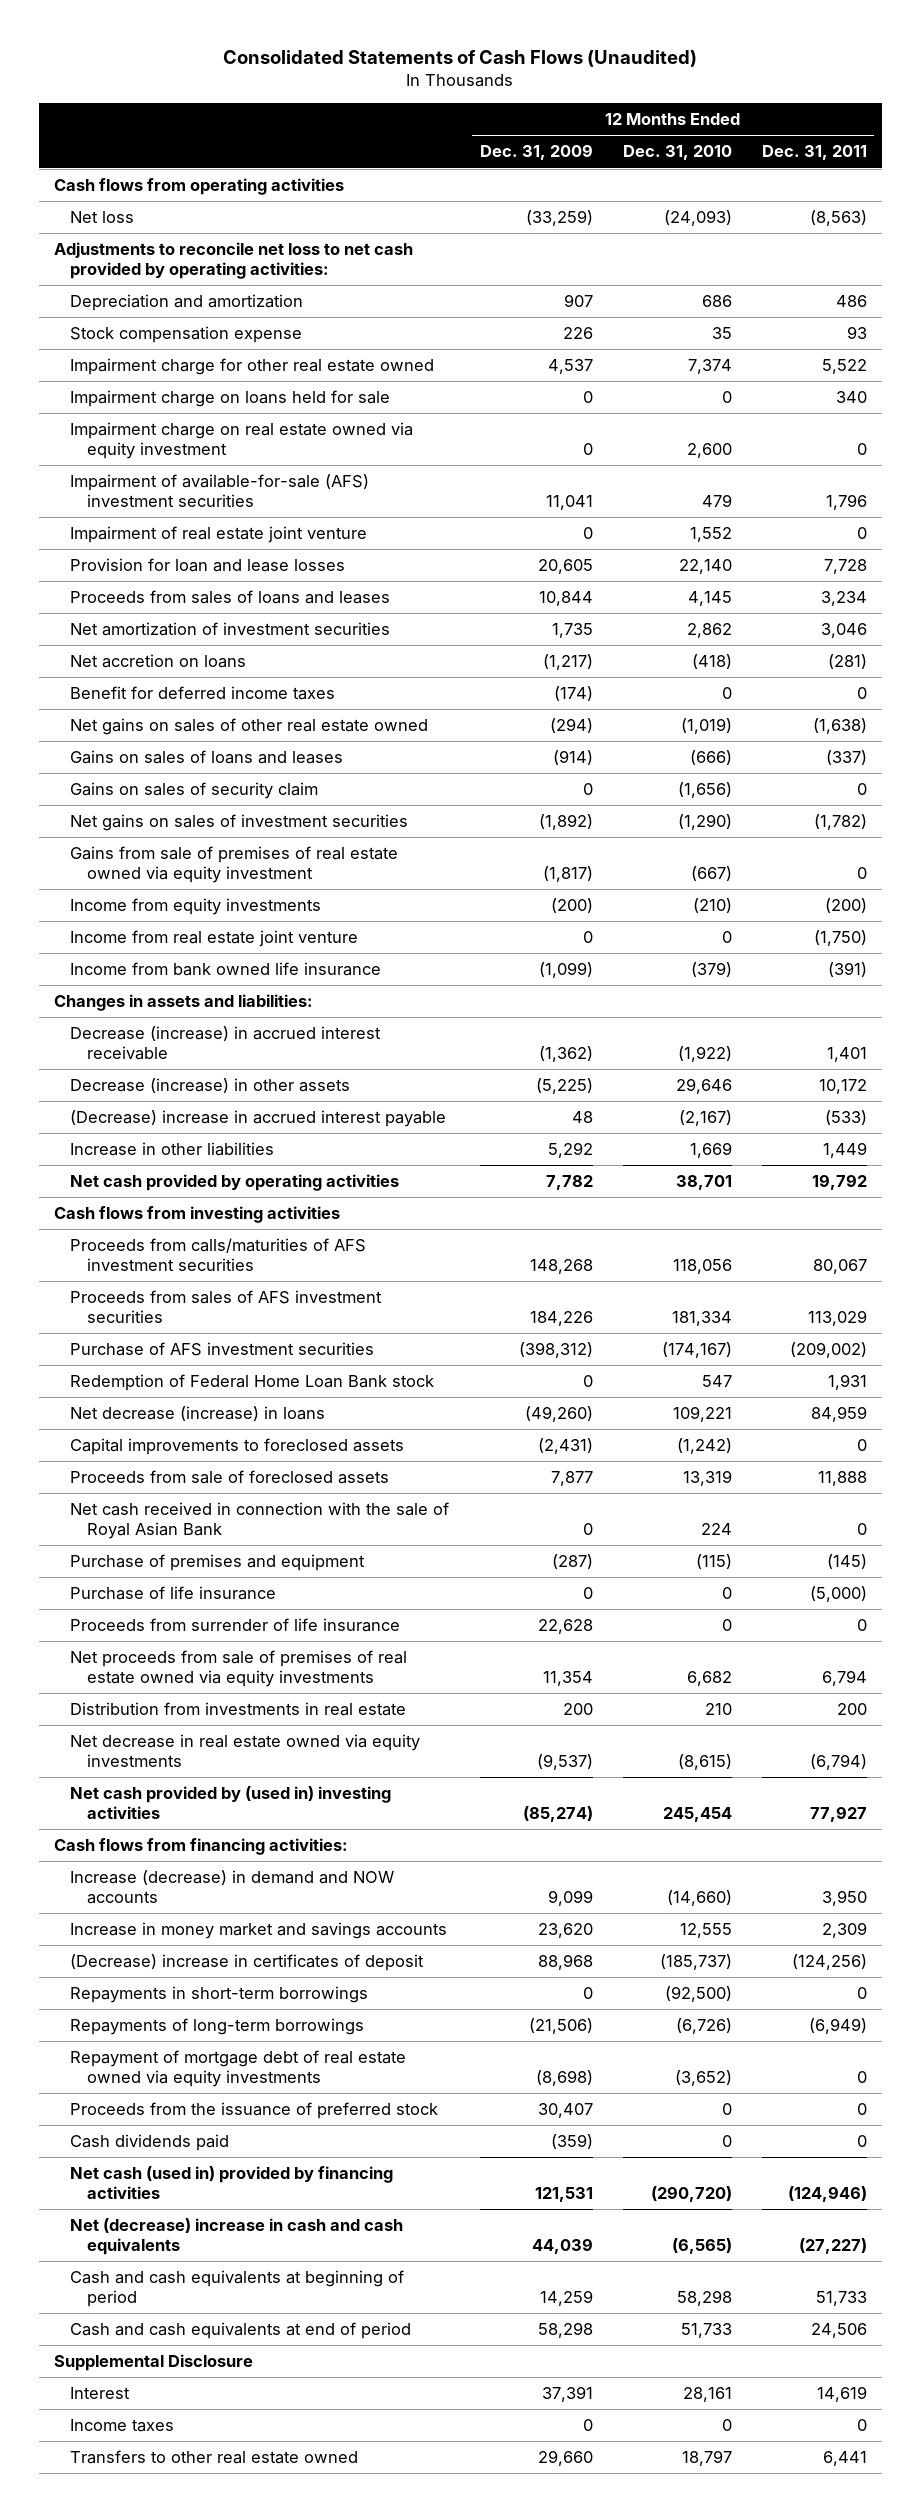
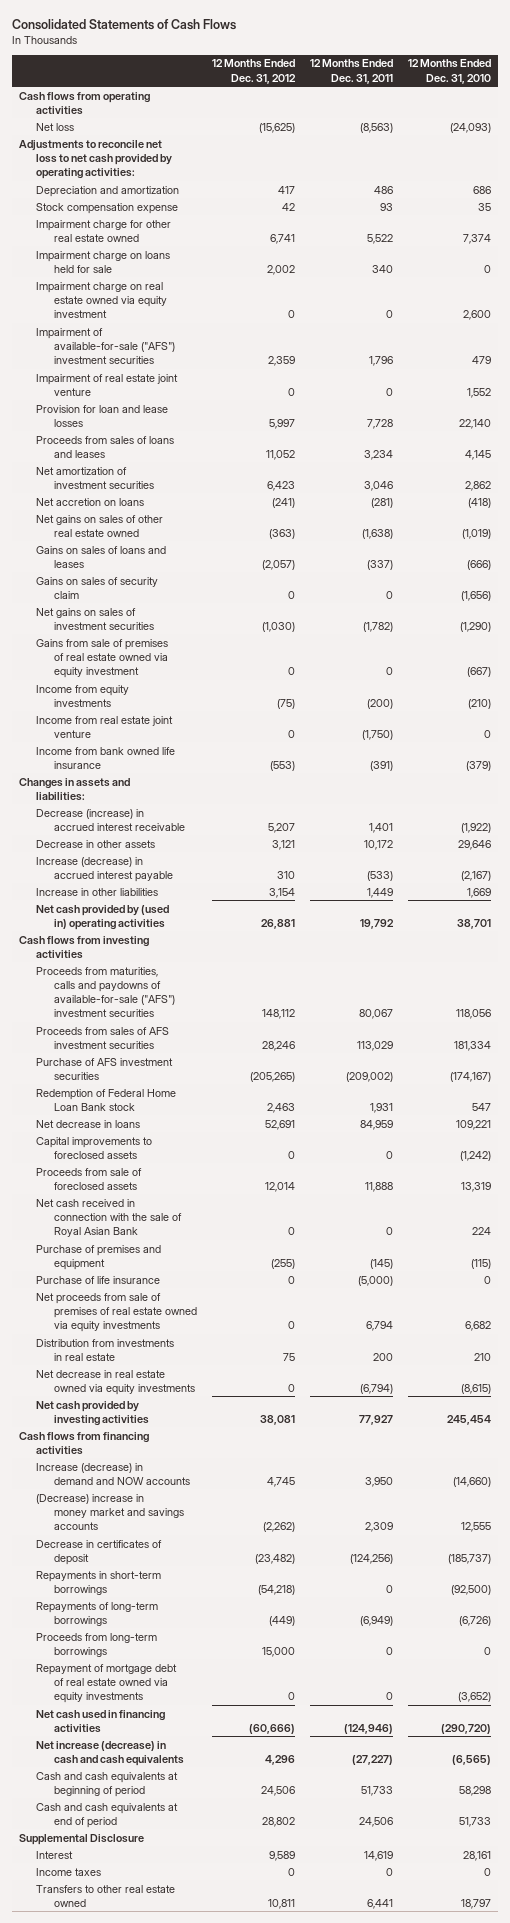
[223,50,698,68] Consolidated Statements of Cash Flows (Unaudited) -> [11,18,236,30] Consolidated Statements of Cash Flows
[479,144,593,161] Dec. 31, 2009 -> none
none -> [211,59,296,84] 12 Months Ended Dec. 31, 2012
[70,474,370,507] Impairment of available-for-sale (AFS) investment securities -> [36,327,175,365] Impairment of available-for-sale ("AFS") investment securities
[70,686,336,701] Benefit for deferred income taxes -> none
[70,1078,351,1094] Decrease (increase) in other assets -> [36,839,156,848] Decrease in other assets
[70,1110,447,1128] (Decrease) increase in accrued interest payable -> [36,856,173,882] Increase (decrease) in accrued interest payable
[70,1174,400,1192] Net cash provided by operating activities -> [36,904,170,930] Net cash provided by (used in) operating activities
[70,1238,367,1271] Proceeds from calls/maturities of AFS investment securities -> [36,966,175,1018] Proceeds from maturities, calls and paydowns of available-for-sale ("AFS") investment securities
[70,1406,326,1422] Net decrease (increase) in loans -> [36,1119,141,1128] Net decrease in loans
[70,1618,401,1633] Proceeds from surrender of life insurance -> none
[70,1786,392,1819] Net cash provided by (used in) investing activities -> [36,1400,149,1426] Net cash provided by investing activities
[54,1838,349,1856] Cash flows from financing activities: -> [19,1431,150,1455] Cash flows from financing activities
[70,1922,448,1940] Increase in money market and savings accounts -> [36,1493,184,1531] (Decrease) increase in money market and savings accounts
[70,1954,425,1972] (Decrease) increase in certificates of deposit -> [36,1539,163,1565] Decrease in certificates of deposit
none -> [36,1632,158,1657] Proceeds from long-term borrowings
[70,2102,439,2120] Proceeds from the issuance of preferred stock -> none
[70,2134,230,2152] Cash dividends paid -> none
[70,2166,394,2199] Net cash (used in) provided by financing activities -> [36,1709,166,1733] Net cash used in financing activities
[70,2218,404,2255] Net (decrease) increase in cash and cash equivalents -> [36,1740,184,1766] Net increase (decrease) in cash and cash equivalents

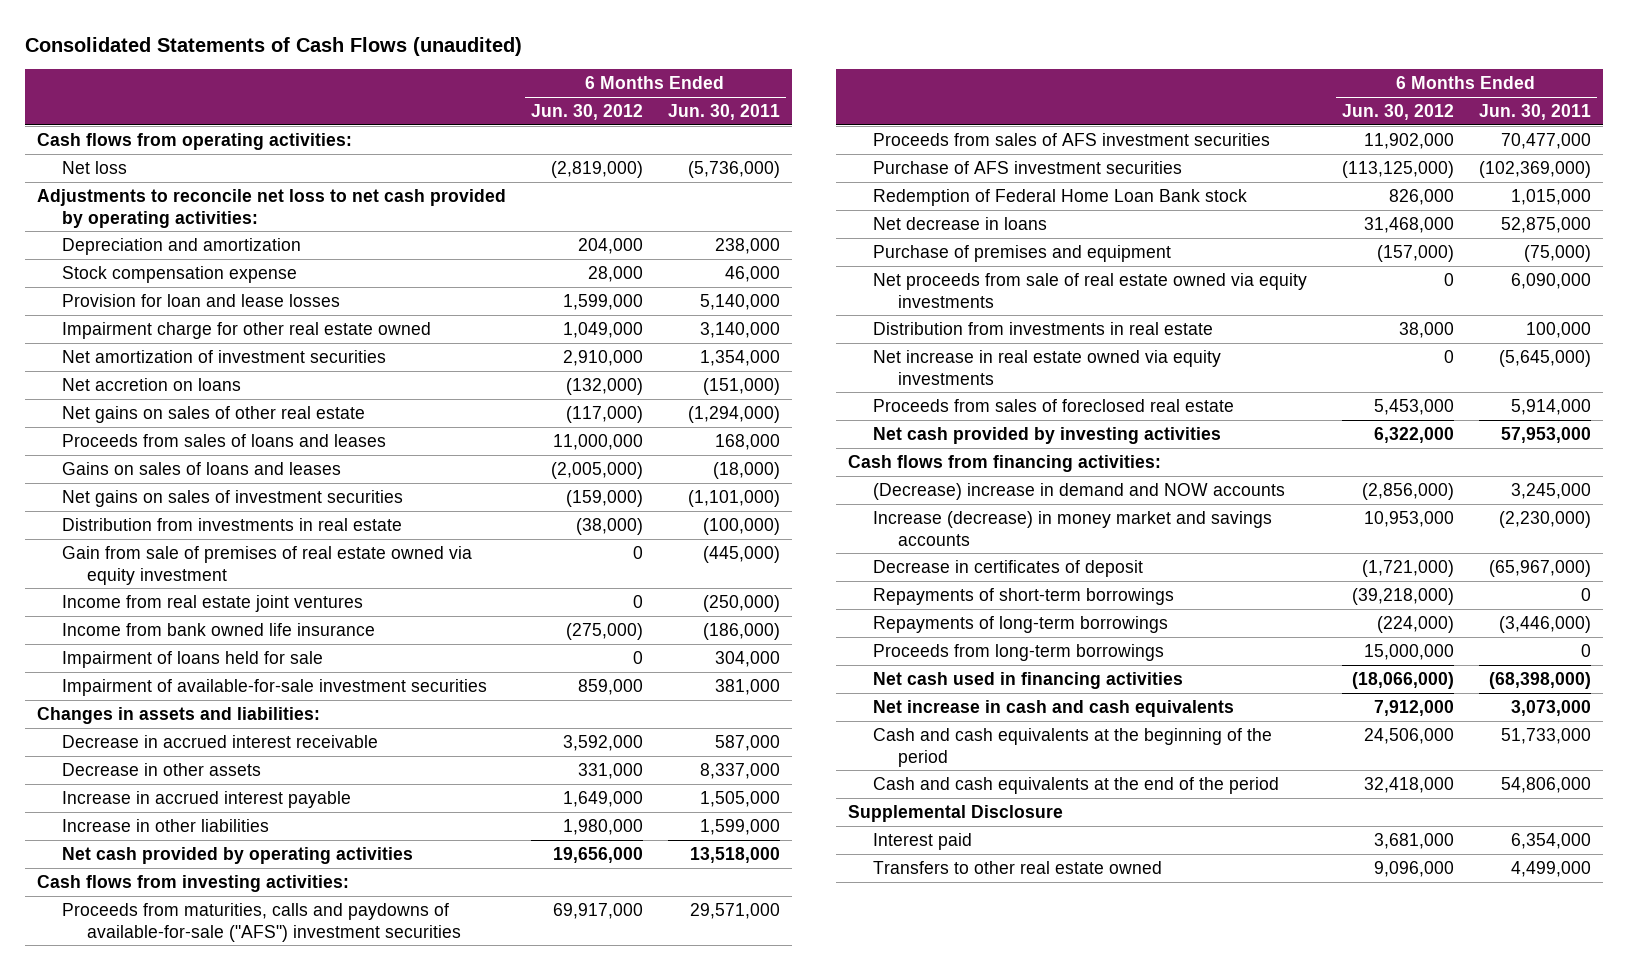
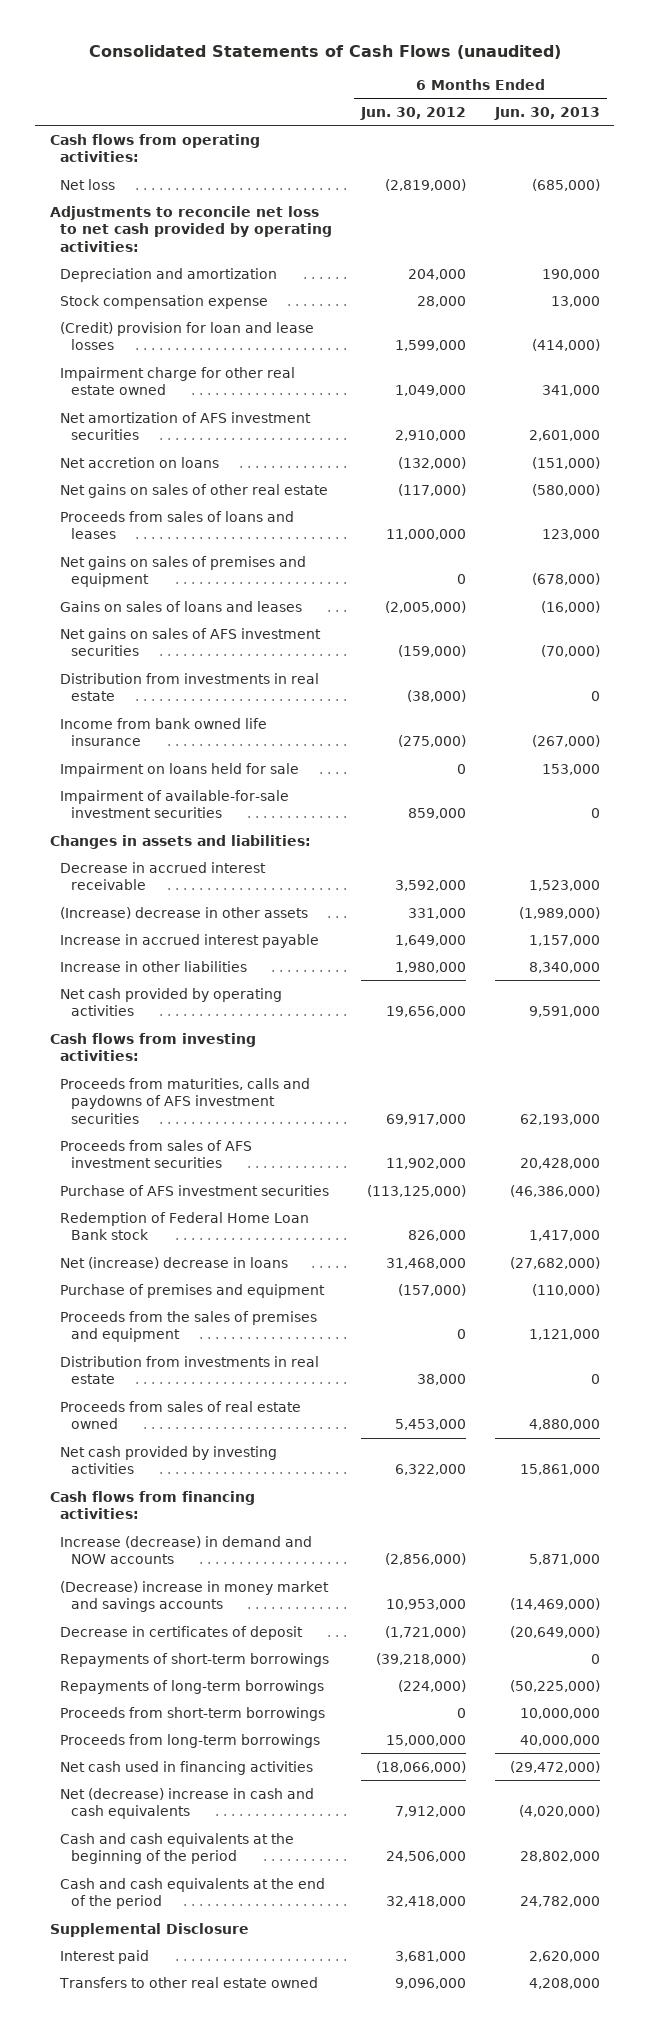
[667,103,780,120] Jun. 30, 2011 -> none
none -> [494,106,601,120] Jun. 30, 2013
[61,293,340,307] Provision for loan and lease losses -> [60,321,315,351] (Credit) provision for loan and lease losses
[61,349,386,363] Net amortization of investment securities -> [60,411,312,441] Net amortization of AFS investment securities
none -> [60,555,307,588] Net gains on sales of premises and equipment
[61,489,403,507] Net gains on sales of investment securities -> [60,627,322,657] Net gains on sales of AFS investment securities
[61,545,472,585] Gain from sale of premises of real estate owned via equity investment -> none
[61,594,363,612] Income from real estate joint ventures -> none
[61,650,323,668] Impairment of loans held for sale -> [60,762,300,777] Impairment on loans held for sale
[61,762,261,776] Decrease in other assets -> [60,906,309,919] (Increase) decrease in other assets
[61,902,461,942] Proceeds from maturities, calls and paydowns of available-for-sale ("AFS") investment securities -> [60,1077,311,1124] Proceeds from maturities, calls and paydowns of AFS investment securities
[872,216,1047,230] Net decrease in loans -> [60,1256,289,1269] Net (increase) decrease in loans
[872,272,1307,308] Net proceeds from sale of real estate owned via equity investments -> none
none -> [60,1310,318,1343] Proceeds from the sales of premises and equipment
[872,349,1221,385] Net increase in real estate owned via equity investments -> none
[872,398,1234,412] Proceeds from sales of foreclosed real estate -> [60,1400,302,1430] Proceeds from sales of real estate owned
[872,482,1285,500] (Decrease) increase in demand and NOW accounts -> [60,1535,313,1565] Increase (decrease) in demand and NOW accounts
[872,510,1272,546] Increase (decrease) in money market and savings accounts -> [60,1580,330,1613] (Decrease) increase in money market and savings accounts
none -> [60,1706,326,1721] Proceeds from short-term borrowings
[872,699,1234,717] Net increase in cash and cash equivalents -> [60,1787,315,1820] Net (decrease) increase in cash and cash equivalents

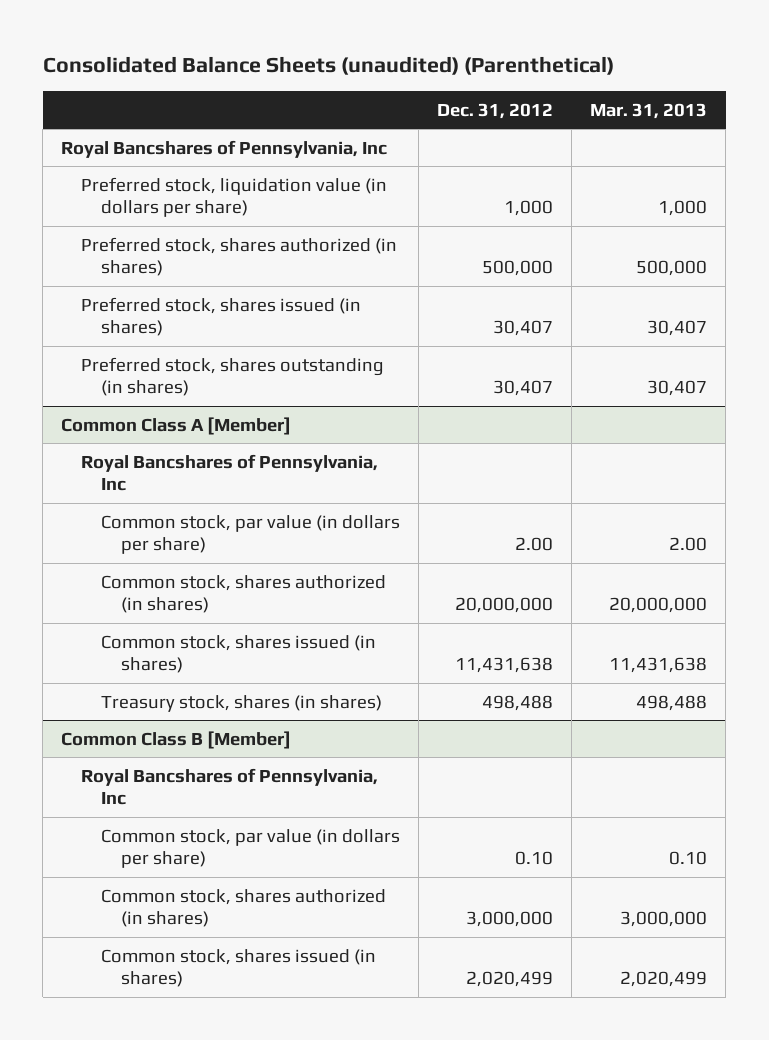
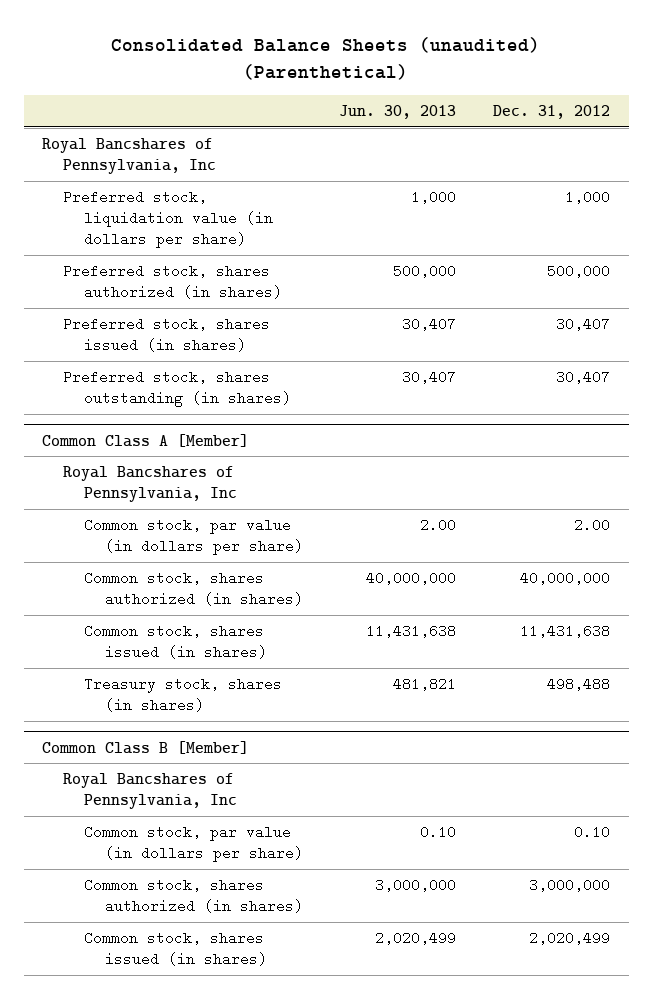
[590,102,708,119] Mar. 31, 2013 -> none
none -> [339,105,457,120] Jun. 30, 2013
[455,597,554,614] 20,000,000 -> [520,571,611,586] 40,000,000

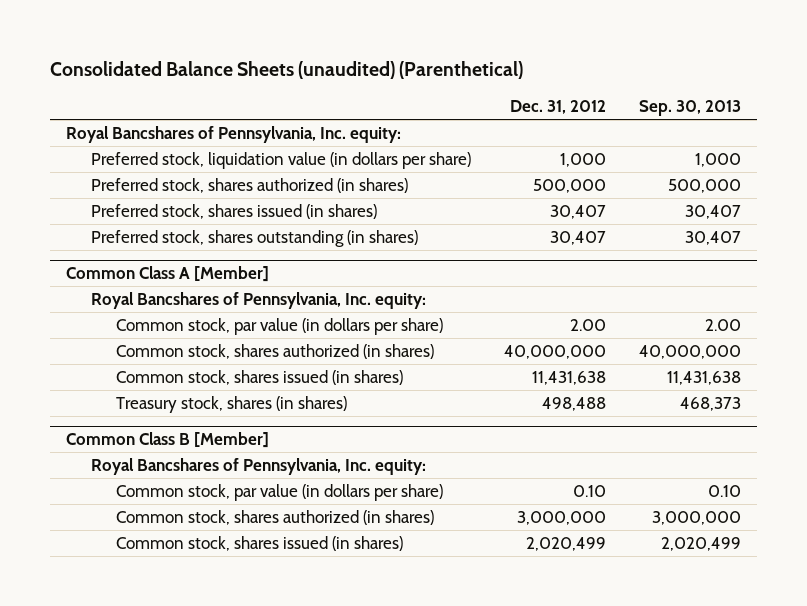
[339,105,457,120] Jun. 30, 2013 -> none
none -> [638,100,741,117] Sep. 30, 2013
[42,138,217,175] Royal Bancshares of Pennsylvania, Inc -> [66,125,402,143] Royal Bancshares of Pennsylvania, Inc. equity:
[63,466,237,503] Royal Bancshares of Pennsylvania, Inc -> [90,291,426,309] Royal Bancshares of Pennsylvania, Inc. equity:
[63,773,237,810] Royal Bancshares of Pennsylvania, Inc -> [90,457,426,475] Royal Bancshares of Pennsylvania, Inc. equity:

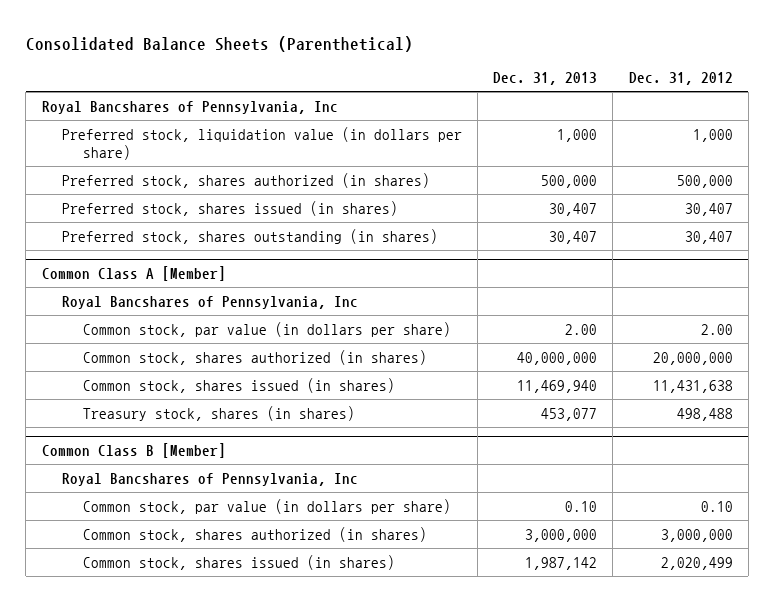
[49,61,523,80] Consolidated Balance Sheets (unaudited) (Parenthetical) -> [25,35,413,52] Consolidated Balance Sheets (Parenthetical)
[638,100,741,117] Sep. 30, 2013 -> none
none -> [493,71,598,85] Dec. 31, 2013
[66,125,402,143] Royal Bancshares of Pennsylvania, Inc. equity: -> [41,100,338,114] Royal Bancshares of Pennsylvania, Inc
[90,291,426,309] Royal Bancshares of Pennsylvania, Inc. equity: -> [62,295,359,309] Royal Bancshares of Pennsylvania, Inc
[503,344,606,359] 40,000,000 -> [652,351,733,365] 20,000,000
[90,457,426,475] Royal Bancshares of Pennsylvania, Inc. equity: -> [62,472,359,486] Royal Bancshares of Pennsylvania, Inc

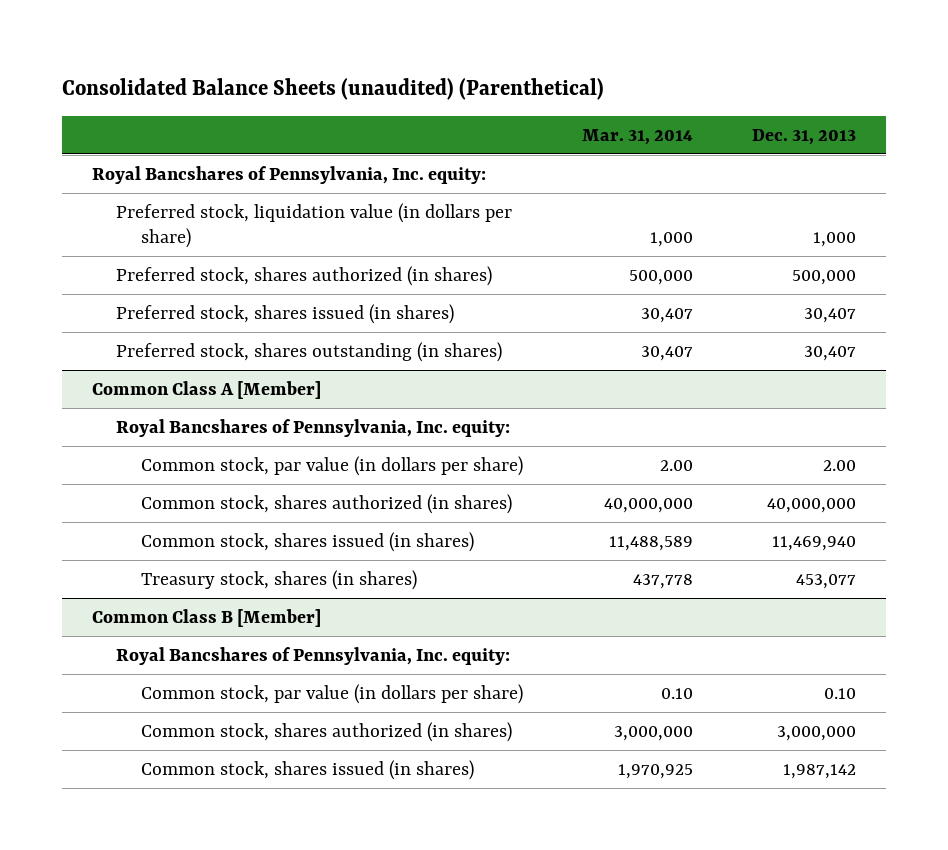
[25,35,413,52] Consolidated Balance Sheets (Parenthetical) -> [61,77,604,100] Consolidated Balance Sheets (unaudited) (Parenthetical)
[628,71,733,85] Dec. 31, 2012 -> none
none -> [582,128,694,145] Mar. 31, 2014
[41,100,338,114] Royal Bancshares of Pennsylvania, Inc -> [91,165,486,184] Royal Bancshares of Pennsylvania, Inc. equity:
[62,295,359,309] Royal Bancshares of Pennsylvania, Inc -> [116,418,511,437] Royal Bancshares of Pennsylvania, Inc. equity:
[62,472,359,486] Royal Bancshares of Pennsylvania, Inc -> [116,646,511,665] Royal Bancshares of Pennsylvania, Inc. equity:

